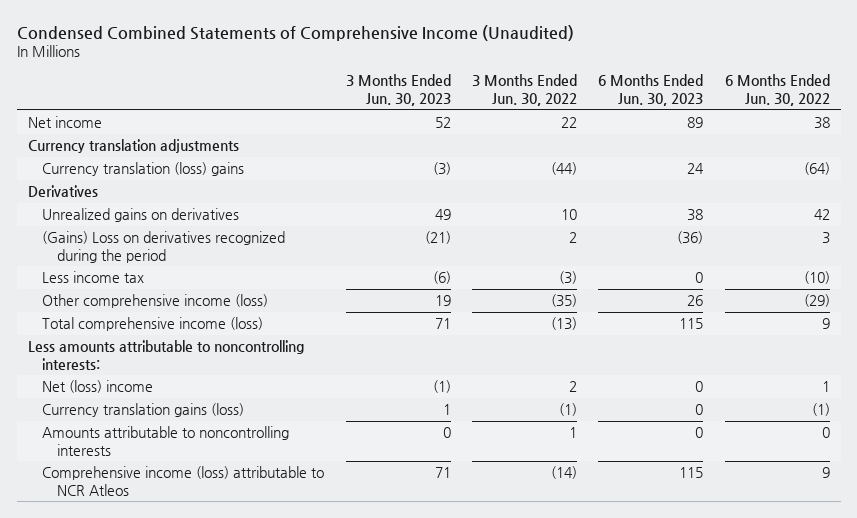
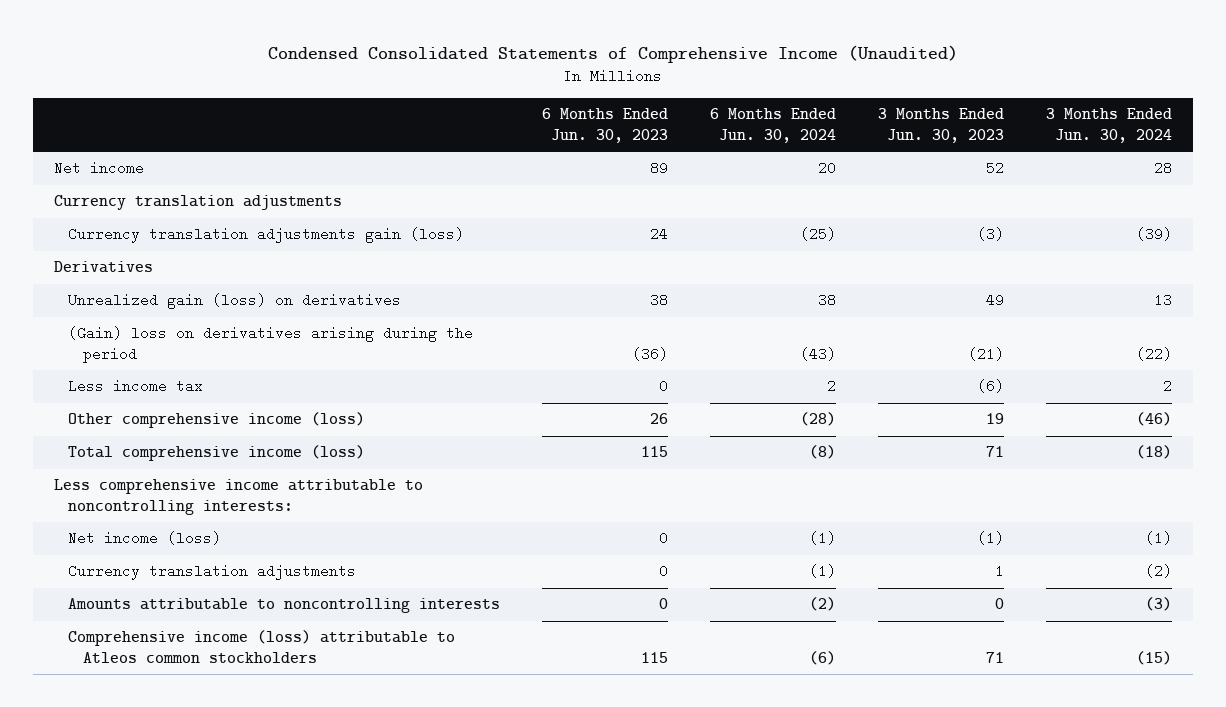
[16,24,574,41] Condensed Combined Statements of Comprehensive Income (Unaudited) -> [268,45,959,64] Condensed Consolidated Statements of Comprehensive Income (Unaudited)
[471,74,577,106] 3 Months Ended Jun. 30, 2022 -> none
[724,74,830,106] 6 Months Ended Jun. 30, 2022 -> none
none -> [710,108,837,143] 6 Months Ended Jun. 30, 2024
none -> [1046,108,1173,143] 3 Months Ended Jun. 30, 2024
[42,162,245,177] Currency translation (loss) gains -> [68,227,465,244] Currency translation adjustments gain (loss)
[42,208,240,223] Unrealized gains on derivatives -> [68,293,402,310] Unrealized gain (loss) on derivatives
[42,231,286,263] (Gains) Loss on derivatives recognized during the period -> [68,326,474,363] (Gain) loss on derivatives arising during the period
[27,340,304,370] Less amounts attributable to noncontrolling interests: -> [54,479,424,515] Less comprehensive income attributable to noncontrolling interests:
[42,380,154,394] Net (loss) income -> [68,531,222,546] Net income (loss)
[42,403,245,418] Currency translation gains (loss) -> [68,564,357,581] Currency translation adjustments
[42,466,325,496] Comprehensive income (loss) attributable to NCR Atleos -> [68,630,456,663] Comprehensive income (loss) attributable to Atleos common stockholders

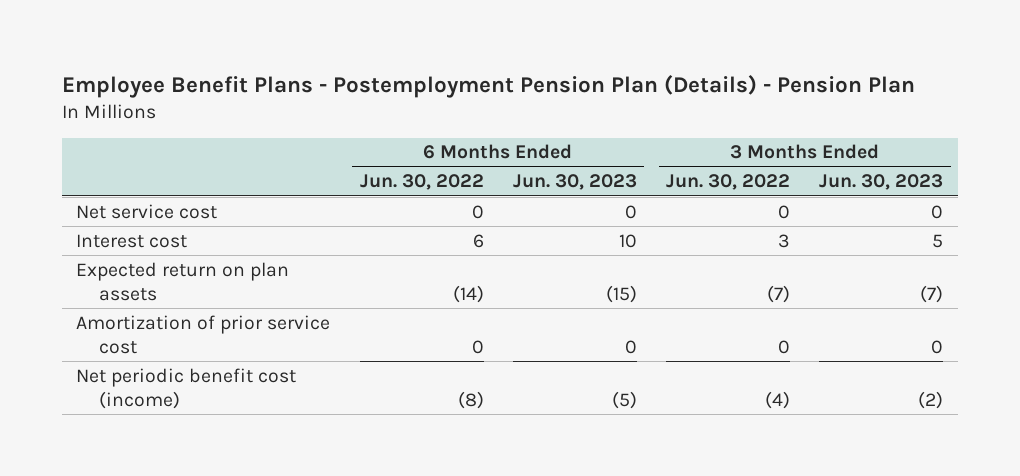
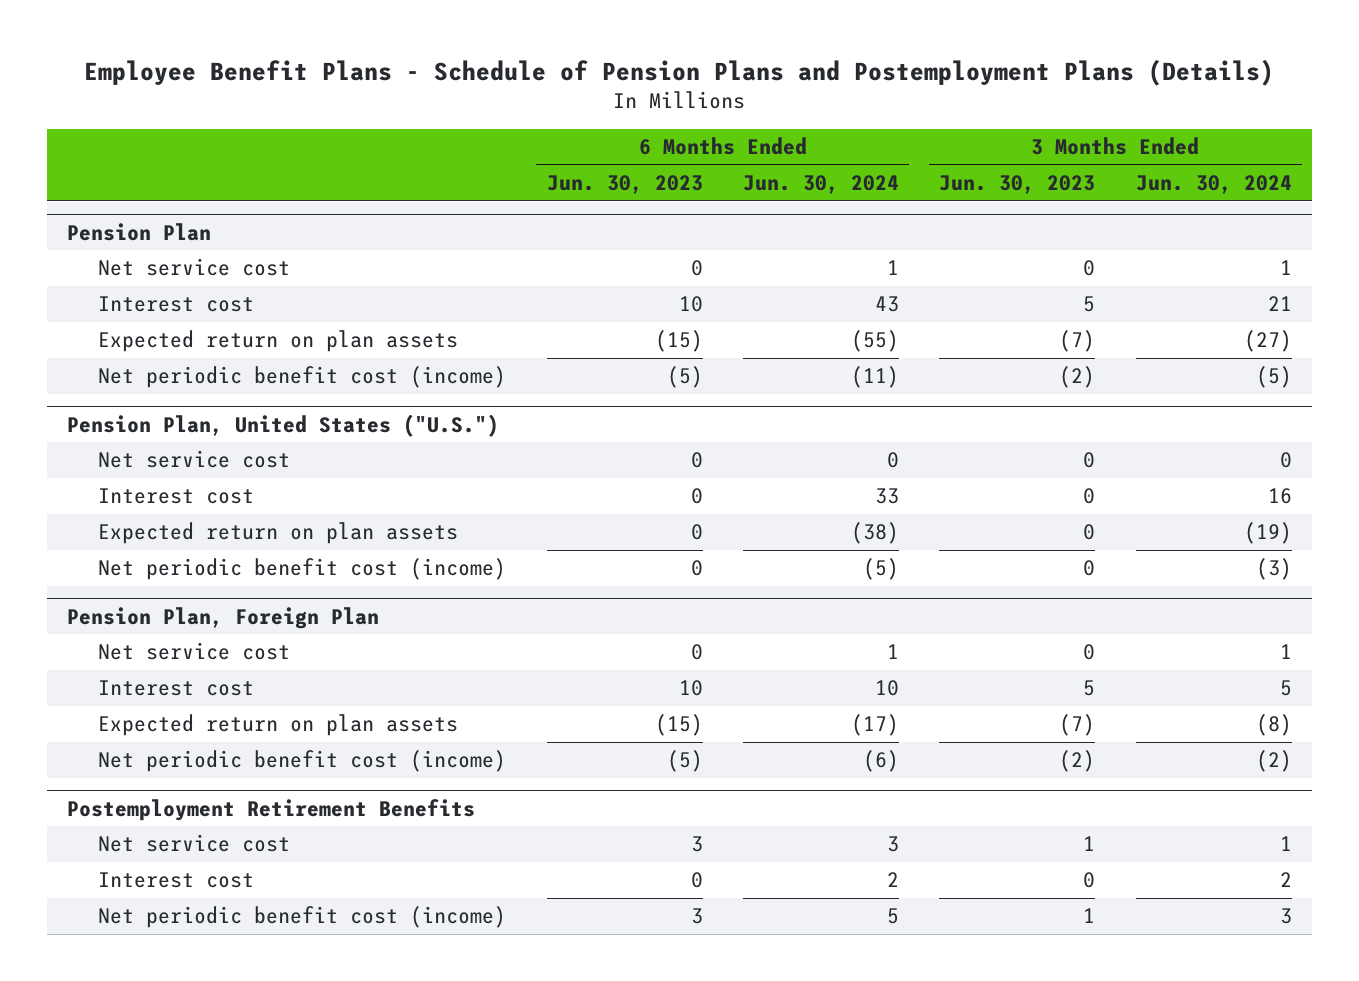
[61,75,915,99] Employee Benefit Plans - Postemployment Pension Plan (Details) - Pension Plan -> [84,58,1275,86] Employee Benefit Plans - Schedule of Pension Plans and Postemployment Plans (Details)
[359,174,484,191] Jun. 30, 2022 -> none
[666,174,791,191] Jun. 30, 2022 -> none
none -> [742,175,899,195] Jun. 30, 2024
none -> [1135,175,1292,195] Jun. 30, 2024
none -> [66,223,211,242] Pension Plan
[76,314,331,354] Amortization of prior service cost -> none
none -> [66,414,499,438] Pension Plan, United States ("U.S.")
none -> [98,450,291,469] Net service cost
none -> [98,488,255,505] Interest cost
none -> [98,522,459,545] Expected return on plan assets
none -> [98,558,507,581] Net periodic benefit cost (income)
none -> [66,607,379,630] Pension Plan, Foreign Plan
none -> [98,642,291,661] Net service cost
none -> [98,680,255,697] Interest cost
none -> [98,714,459,737] Expected return on plan assets
none -> [98,750,507,773] Net periodic benefit cost (income)
none -> [66,799,475,822] Postemployment Retirement Benefits
none -> [98,834,291,853] Net service cost
none -> [98,872,255,889] Interest cost
none -> [98,906,507,929] Net periodic benefit cost (income)

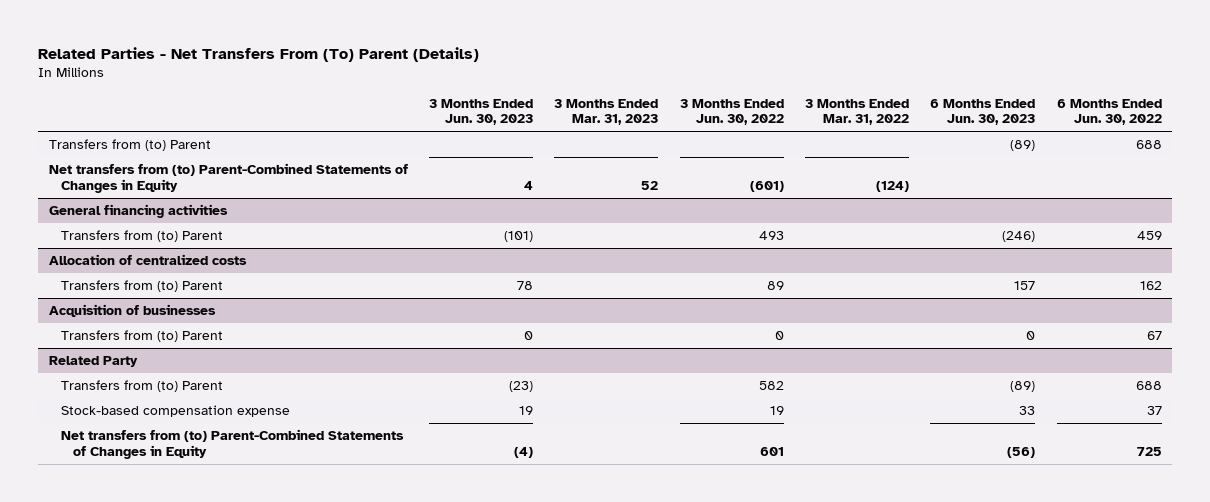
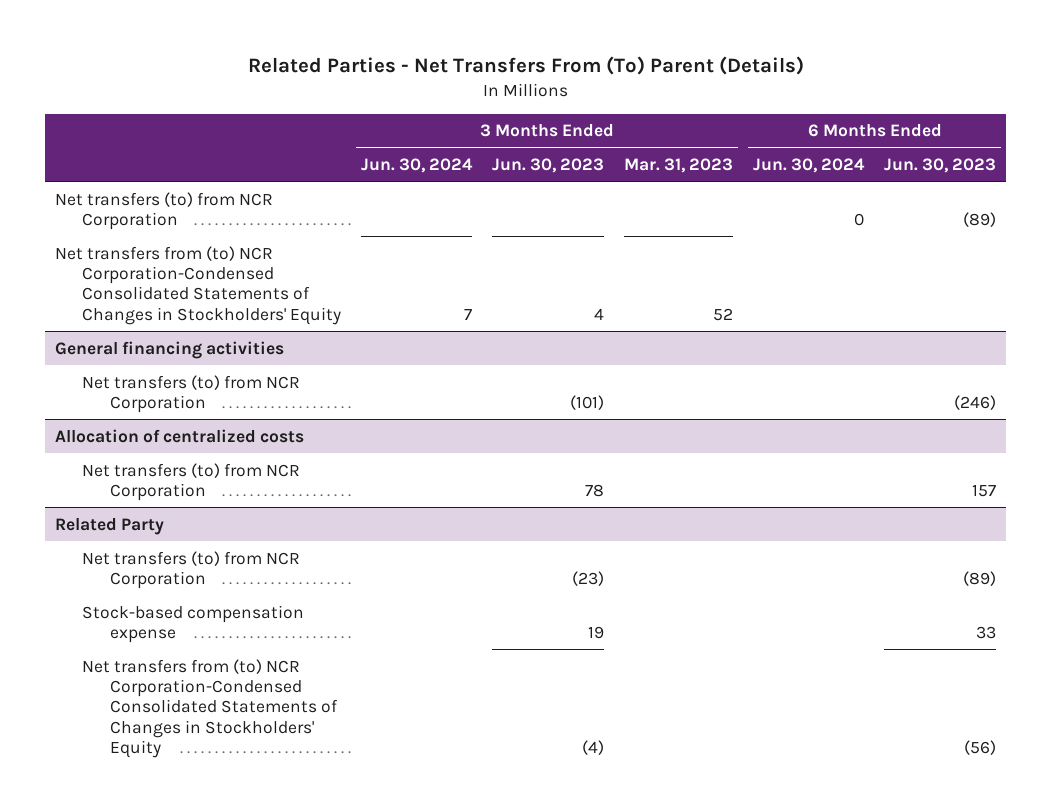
[679,98,784,126] 3 Months Ended Jun. 30, 2022 -> none
[805,98,910,126] 3 Months Ended Mar. 31, 2022 -> none
[1056,98,1162,126] 6 Months Ended Jun. 30, 2022 -> none
none -> [361,158,474,174] Jun. 30, 2024
none -> [753,158,866,174] Jun. 30, 2024
[48,139,211,152] Transfers from (to) Parent -> [54,191,273,230] Net transfers (to) from NCR Corporation
[48,163,408,193] Net transfers from (to) Parent-Combined Statements of Changes in Equity -> [54,245,342,325] Net transfers from (to) NCR Corporation-Condensed Consolidated Statements of Changes in Stockholders' Equity
[60,230,223,243] Transfers from (to) Parent -> [82,374,301,413] Net transfers (to) from NCR Corporation
[48,304,216,318] Acquisition of businesses -> none
[60,330,223,343] Transfers from (to) Parent -> none
[60,280,223,293] Transfers from (to) Parent -> [82,462,301,501] Net transfers (to) from NCR Corporation
[60,380,223,393] Transfers from (to) Parent -> [82,550,301,589] Net transfers (to) from NCR Corporation
[60,429,404,459] Net transfers from (to) Parent-Combined Statements of Changes in Equity -> [82,658,338,759] Net transfers from (to) NCR Corporation-Condensed Consolidated Statements of Changes in Stockholders' Equity

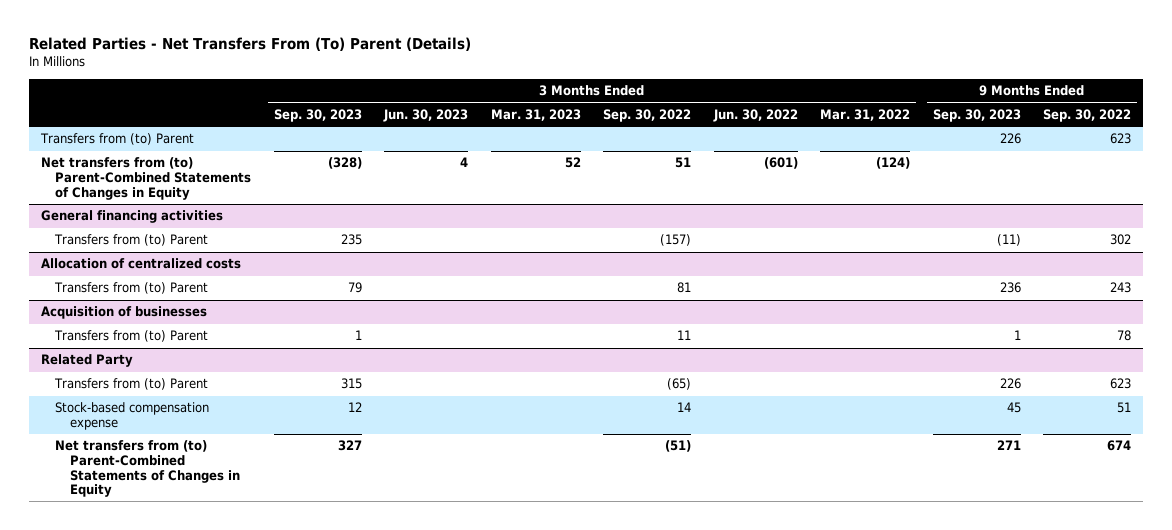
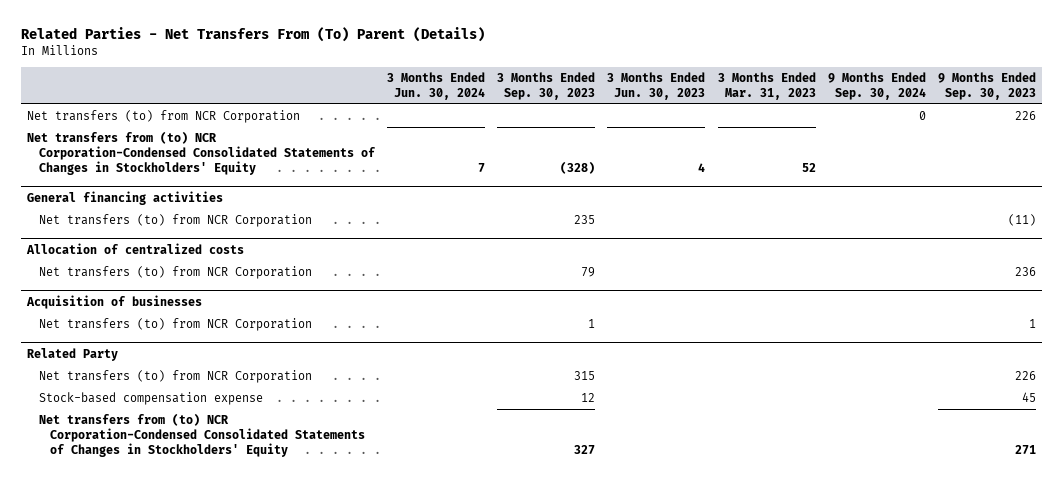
[603,109,692,123] Sep. 30, 2022 -> none
[712,109,798,123] Jun. 30, 2022 -> none
[820,109,911,122] Mar. 31, 2022 -> none
[1043,109,1132,123] Sep. 30, 2022 -> none
none -> [386,71,485,100] 3 Months Ended Jun. 30, 2024
none -> [827,71,926,100] 9 Months Ended Sep. 30, 2024
[39,133,194,146] Transfers from (to) Parent -> [27,110,301,124] Net transfers (to) from NCR Corporation
[40,157,252,200] Net transfers from (to) Parent-Combined Statements of Changes in Equity -> [27,131,375,175] Net transfers from (to) NCR Corporation-Condensed Consolidated Statements of Changes in Stockholders' Equity
[54,234,209,247] Transfers from (to) Parent -> [38,214,312,228] Net transfers (to) from NCR Corporation
[54,282,209,295] Transfers from (to) Parent -> [38,266,312,280] Net transfers (to) from NCR Corporation
[54,330,209,343] Transfers from (to) Parent -> [38,318,312,332] Net transfers (to) from NCR Corporation
[54,378,209,391] Transfers from (to) Parent -> [38,370,312,384] Net transfers (to) from NCR Corporation
[55,440,240,498] Net transfers from (to) Parent-Combined Statements of Changes in Equity -> [38,413,365,457] Net transfers from (to) NCR Corporation-Condensed Consolidated Statements of Changes in Stockholders' Equity

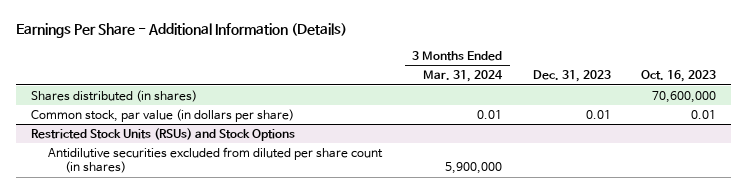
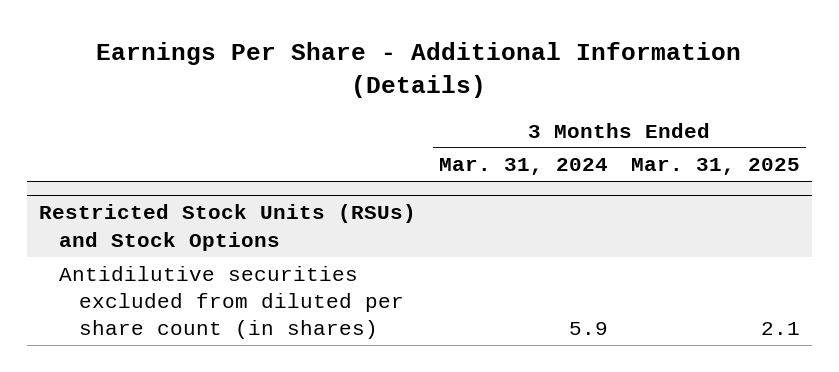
[532,70,611,83] Dec. 31, 2023 -> none
[640,70,716,83] Oct. 16, 2023 -> none
none -> [630,158,800,176] Mar. 31, 2025
[31,89,198,102] Shares distributed (in shares) -> none
[31,108,295,122] Common stock, par value (in dollars per share) -> none
[445,162,503,175] 5,900,000 -> [568,322,608,336] 5.9

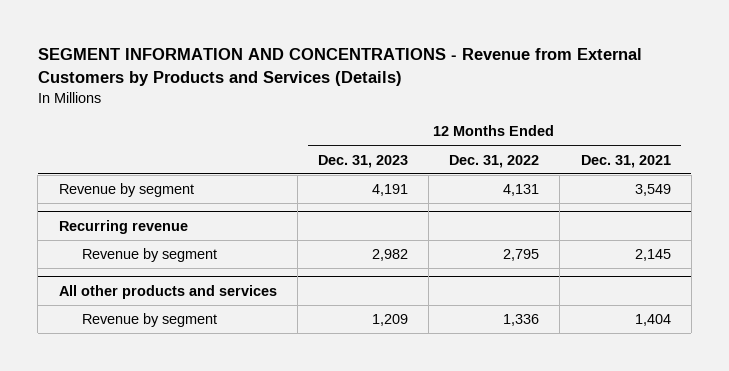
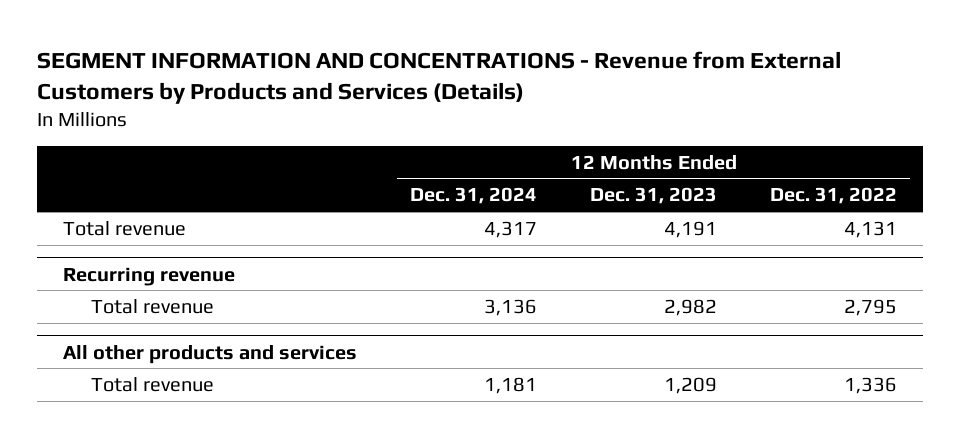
[580,154,671,168] Dec. 31, 2021 -> none
none -> [410,187,538,205] Dec. 31, 2024
[58,183,194,198] Revenue by segment -> [63,220,187,236] Total revenue
[81,248,217,263] Revenue by segment -> [90,298,214,314] Total revenue
[81,313,217,328] Revenue by segment -> [90,376,214,392] Total revenue

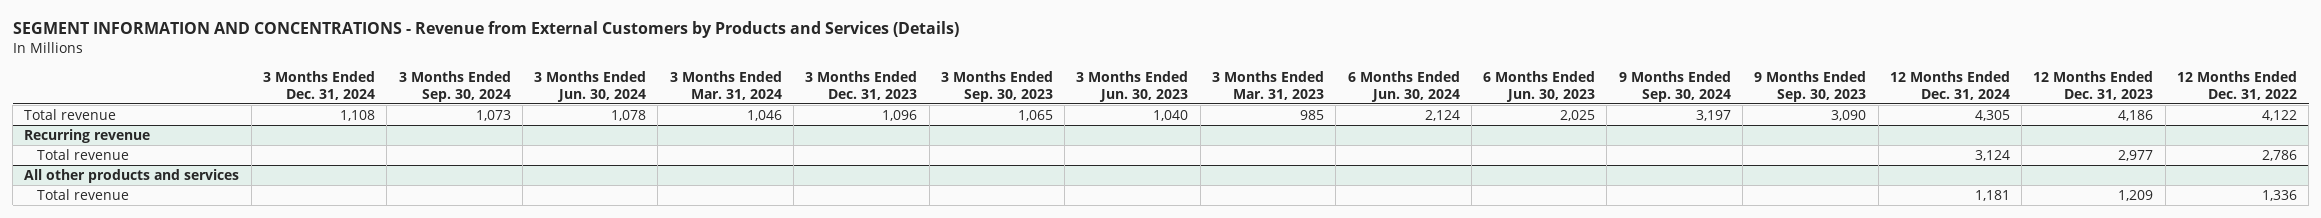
none -> [262,71,375,100] 3 Months Ended Dec. 31, 2024
none -> [398,71,511,102] 3 Months Ended Sep. 30, 2024
none -> [534,71,647,102] 3 Months Ended Jun. 30, 2024
none -> [669,71,782,100] 3 Months Ended Mar. 31, 2024
none -> [805,71,918,100] 3 Months Ended Dec. 31, 2023
none -> [940,71,1053,102] 3 Months Ended Sep. 30, 2023
none -> [1076,71,1189,102] 3 Months Ended Jun. 30, 2023
none -> [1211,71,1324,100] 3 Months Ended Mar. 31, 2023
none -> [1347,71,1460,102] 6 Months Ended Jun. 30, 2024
none -> [1483,71,1596,102] 6 Months Ended Jun. 30, 2023
none -> [1618,71,1731,102] 9 Months Ended Sep. 30, 2024
none -> [1754,71,1867,102] 9 Months Ended Sep. 30, 2023
[484,220,538,238] 4,317 -> [1974,110,2010,122] 4,305
[664,220,718,238] 4,191 -> [2118,110,2154,122] 4,186
[843,220,897,238] 4,131 -> [2262,110,2298,122] 4,122
[484,298,538,316] 3,136 -> [1974,150,2010,162] 3,124
[664,298,718,316] 2,982 -> [2118,150,2154,162] 2,977
[843,298,897,316] 2,795 -> [2262,150,2298,162] 2,786

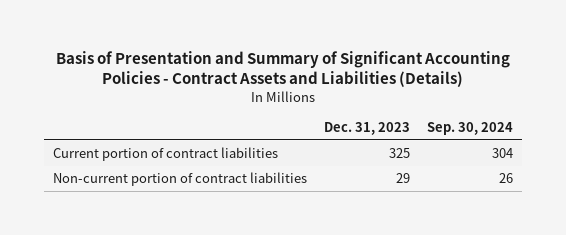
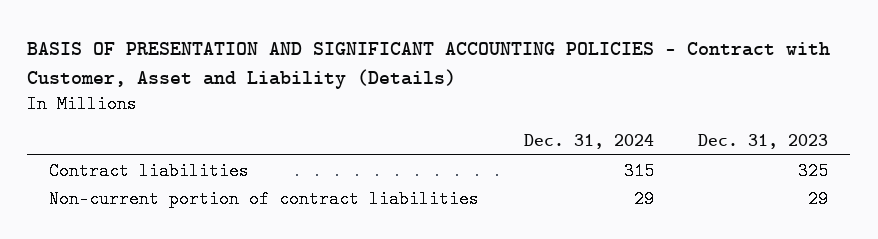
[56,51,511,88] Basis of Presentation and Summary of Significant Accounting Policies - Contract Assets and Liabilities (Details) -> [27,42,831,89] BASIS OF PRESENTATION AND SIGNIFICANT ACCOUNTING POLICIES - Contract with Customer, Asset and Liability (Details)
[427,121,514,135] Sep. 30, 2024 -> none
none -> [523,134,654,150] Dec. 31, 2024
[52,147,278,162] Current portion of contract liabilities -> [49,161,250,180] Contract liabilities

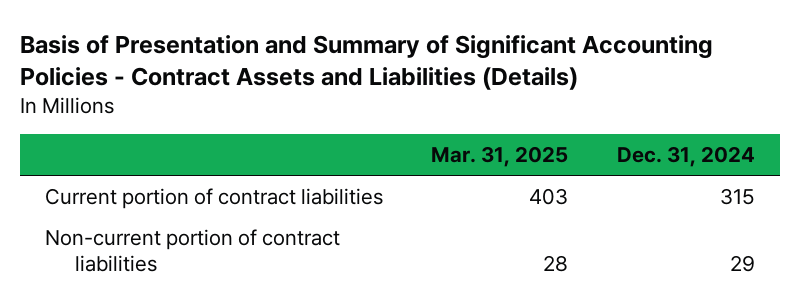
[27,42,831,89] BASIS OF PRESENTATION AND SIGNIFICANT ACCOUNTING POLICIES - Contract with Customer, Asset and Liability (Details) -> [20,34,714,90] Basis of Presentation and Summary of Significant Accounting Policies - Contract Assets and Liabilities (Details)
[698,134,829,150] Dec. 31, 2023 -> none
none -> [431,146,569,168] Mar. 31, 2025
[49,161,250,180] Contract liabilities -> [44,188,383,210] Current portion of contract liabilities

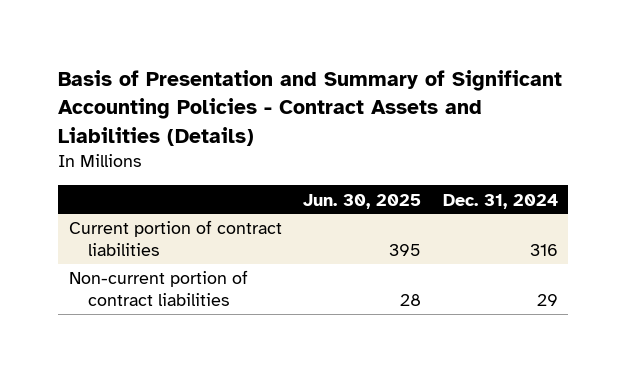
[431,146,569,168] Mar. 31, 2025 -> none
none -> [303,193,422,209] Jun. 30, 2025
[720,188,756,206] 315 -> [529,244,558,257] 316

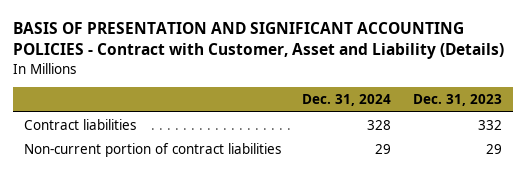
[57,70,562,146] Basis of Presentation and Summary of Significant Accounting Policies - Contract Assets and Liabilities (Details) -> [12,21,504,60] BASIS OF PRESENTATION AND SIGNIFICANT ACCOUNTING POLICIES - Contract with Customer, Asset and Liability (Details)
[303,193,422,209] Jun. 30, 2025 -> none
none -> [413,94,503,107] Dec. 31, 2023
[68,220,282,257] Current portion of contract liabilities -> [23,119,136,131] Contract liabilities
[529,244,558,257] 316 -> [367,120,392,131] 328

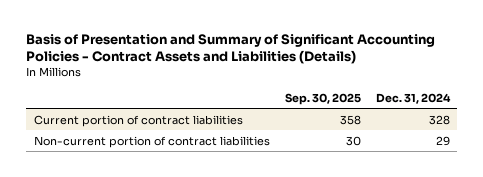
[12,21,504,60] BASIS OF PRESENTATION AND SIGNIFICANT ACCOUNTING POLICIES - Contract with Customer, Asset and Liability (Details) -> [26,33,436,65] Basis of Presentation and Summary of Significant Accounting Policies - Contract Assets and Liabilities (Details)
[413,94,503,107] Dec. 31, 2023 -> none
none -> [284,92,361,105] Sep. 30, 2025
[23,119,136,131] Contract liabilities -> [33,114,243,127] Current portion of contract liabilities

